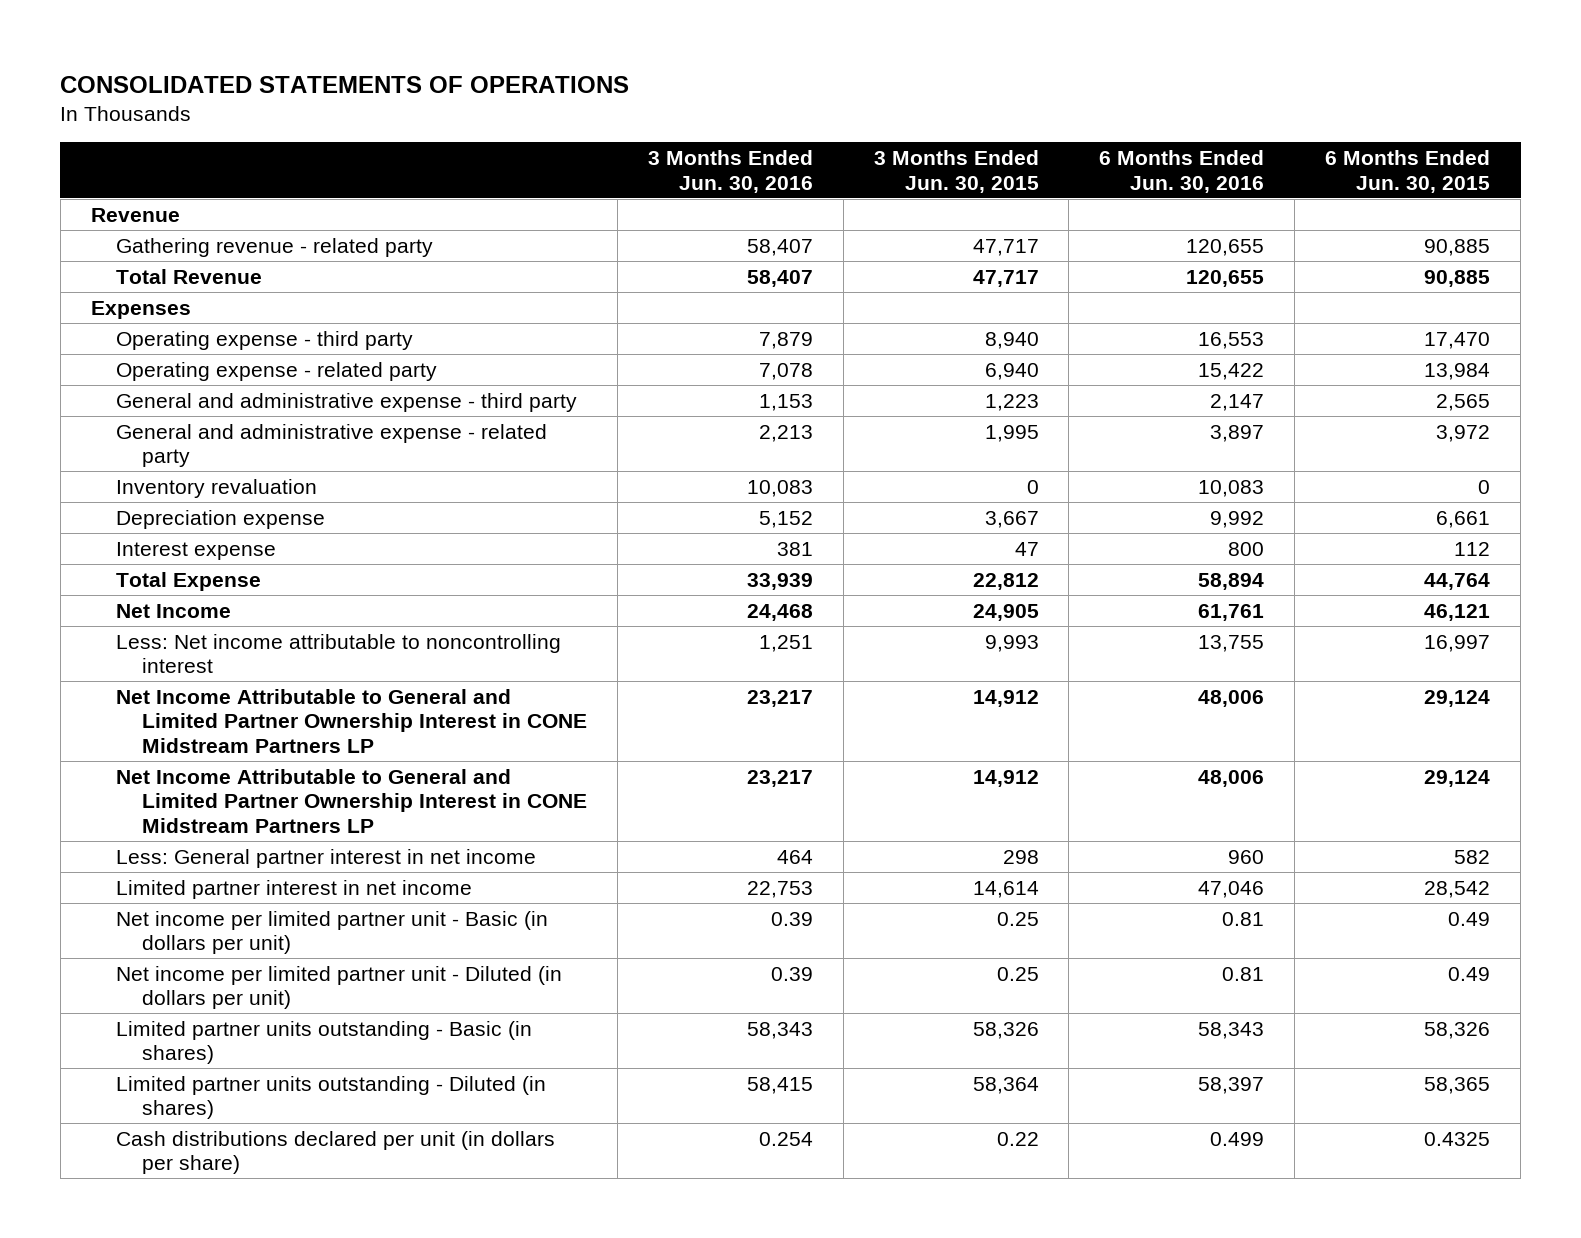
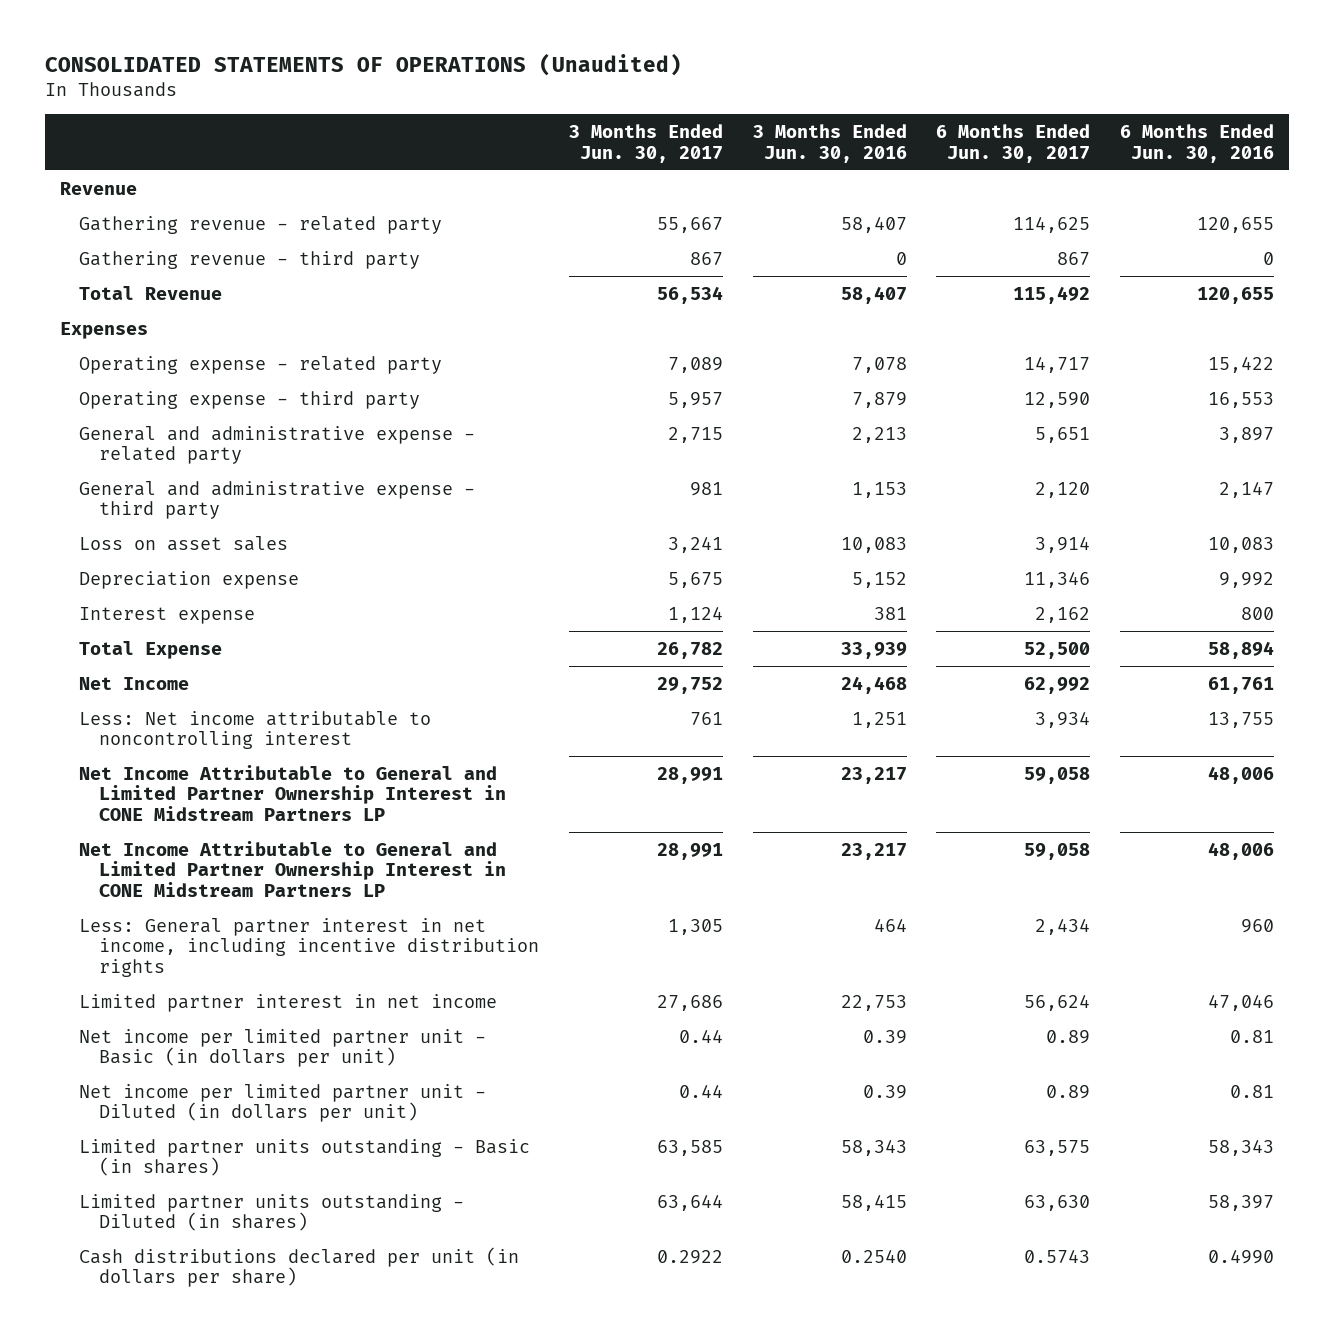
[60,76,630,94] CONSOLIDATED STATEMENTS OF OPERATIONS -> [44,53,682,77] CONSOLIDATED STATEMENTS OF OPERATIONS (Unaudited)
[873,149,1039,193] 3 Months Ended Jun. 30, 2015 -> none
[1325,149,1491,193] 6 Months Ended Jun. 30, 2015 -> none
none -> [568,123,723,163] 3 Months Ended Jun. 30, 2017
none -> [936,123,1091,163] 6 Months Ended Jun. 30, 2017
none -> [79,250,421,269] Gathering revenue - third party
[116,330,414,350] Operating expense - third party -> [79,390,421,409] Operating expense - third party
[116,392,578,412] General and administrative expense - third party -> [79,480,476,520] General and administrative expense - third party
[116,478,318,498] Inventory revaluation -> [79,535,289,551] Loss on asset sales
[116,848,537,868] Less: General partner interest in net income -> [79,917,540,978] Less: General partner interest in net income, including incentive distribution rights
[758,1131,813,1146] 0.254 -> [840,1249,907,1263] 0.2540
[1210,1131,1265,1146] 0.499 -> [1208,1249,1275,1264] 0.4990

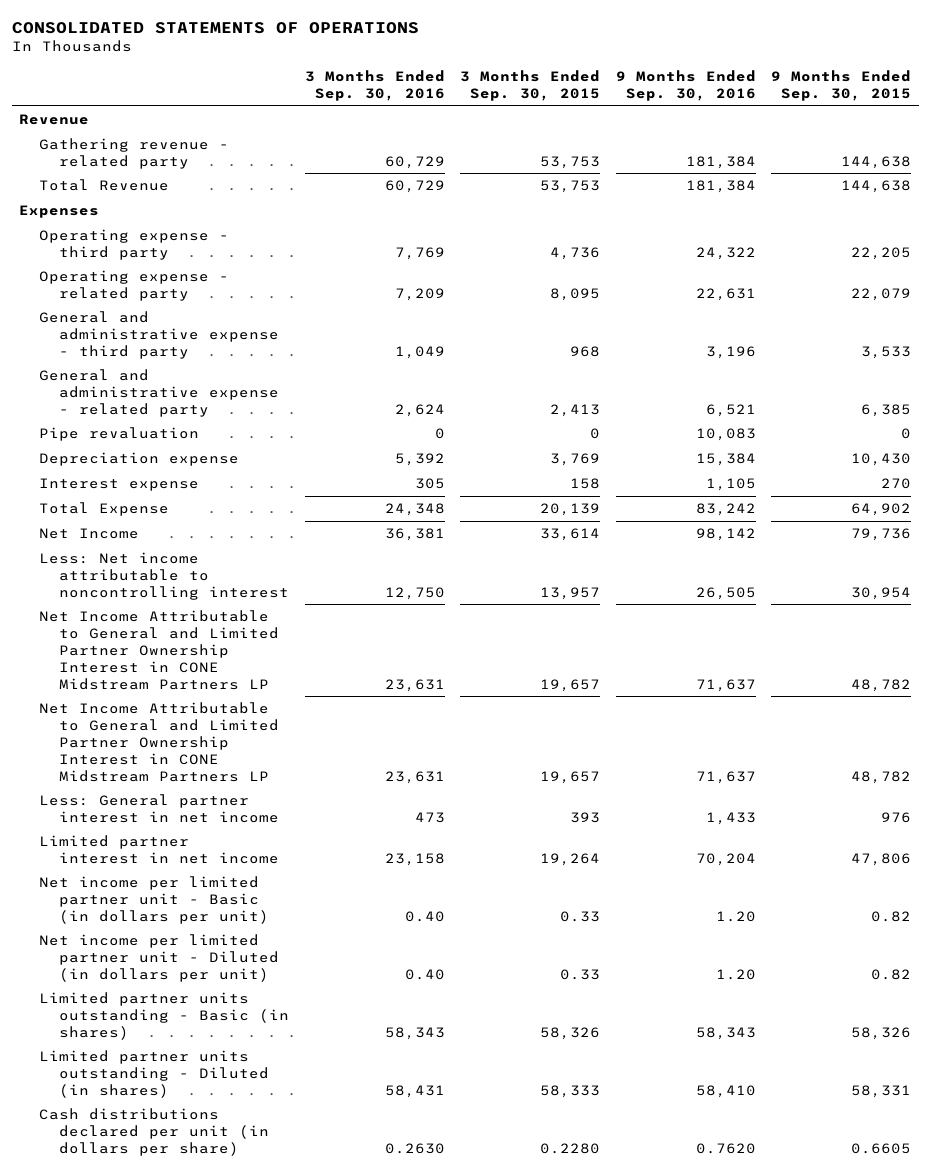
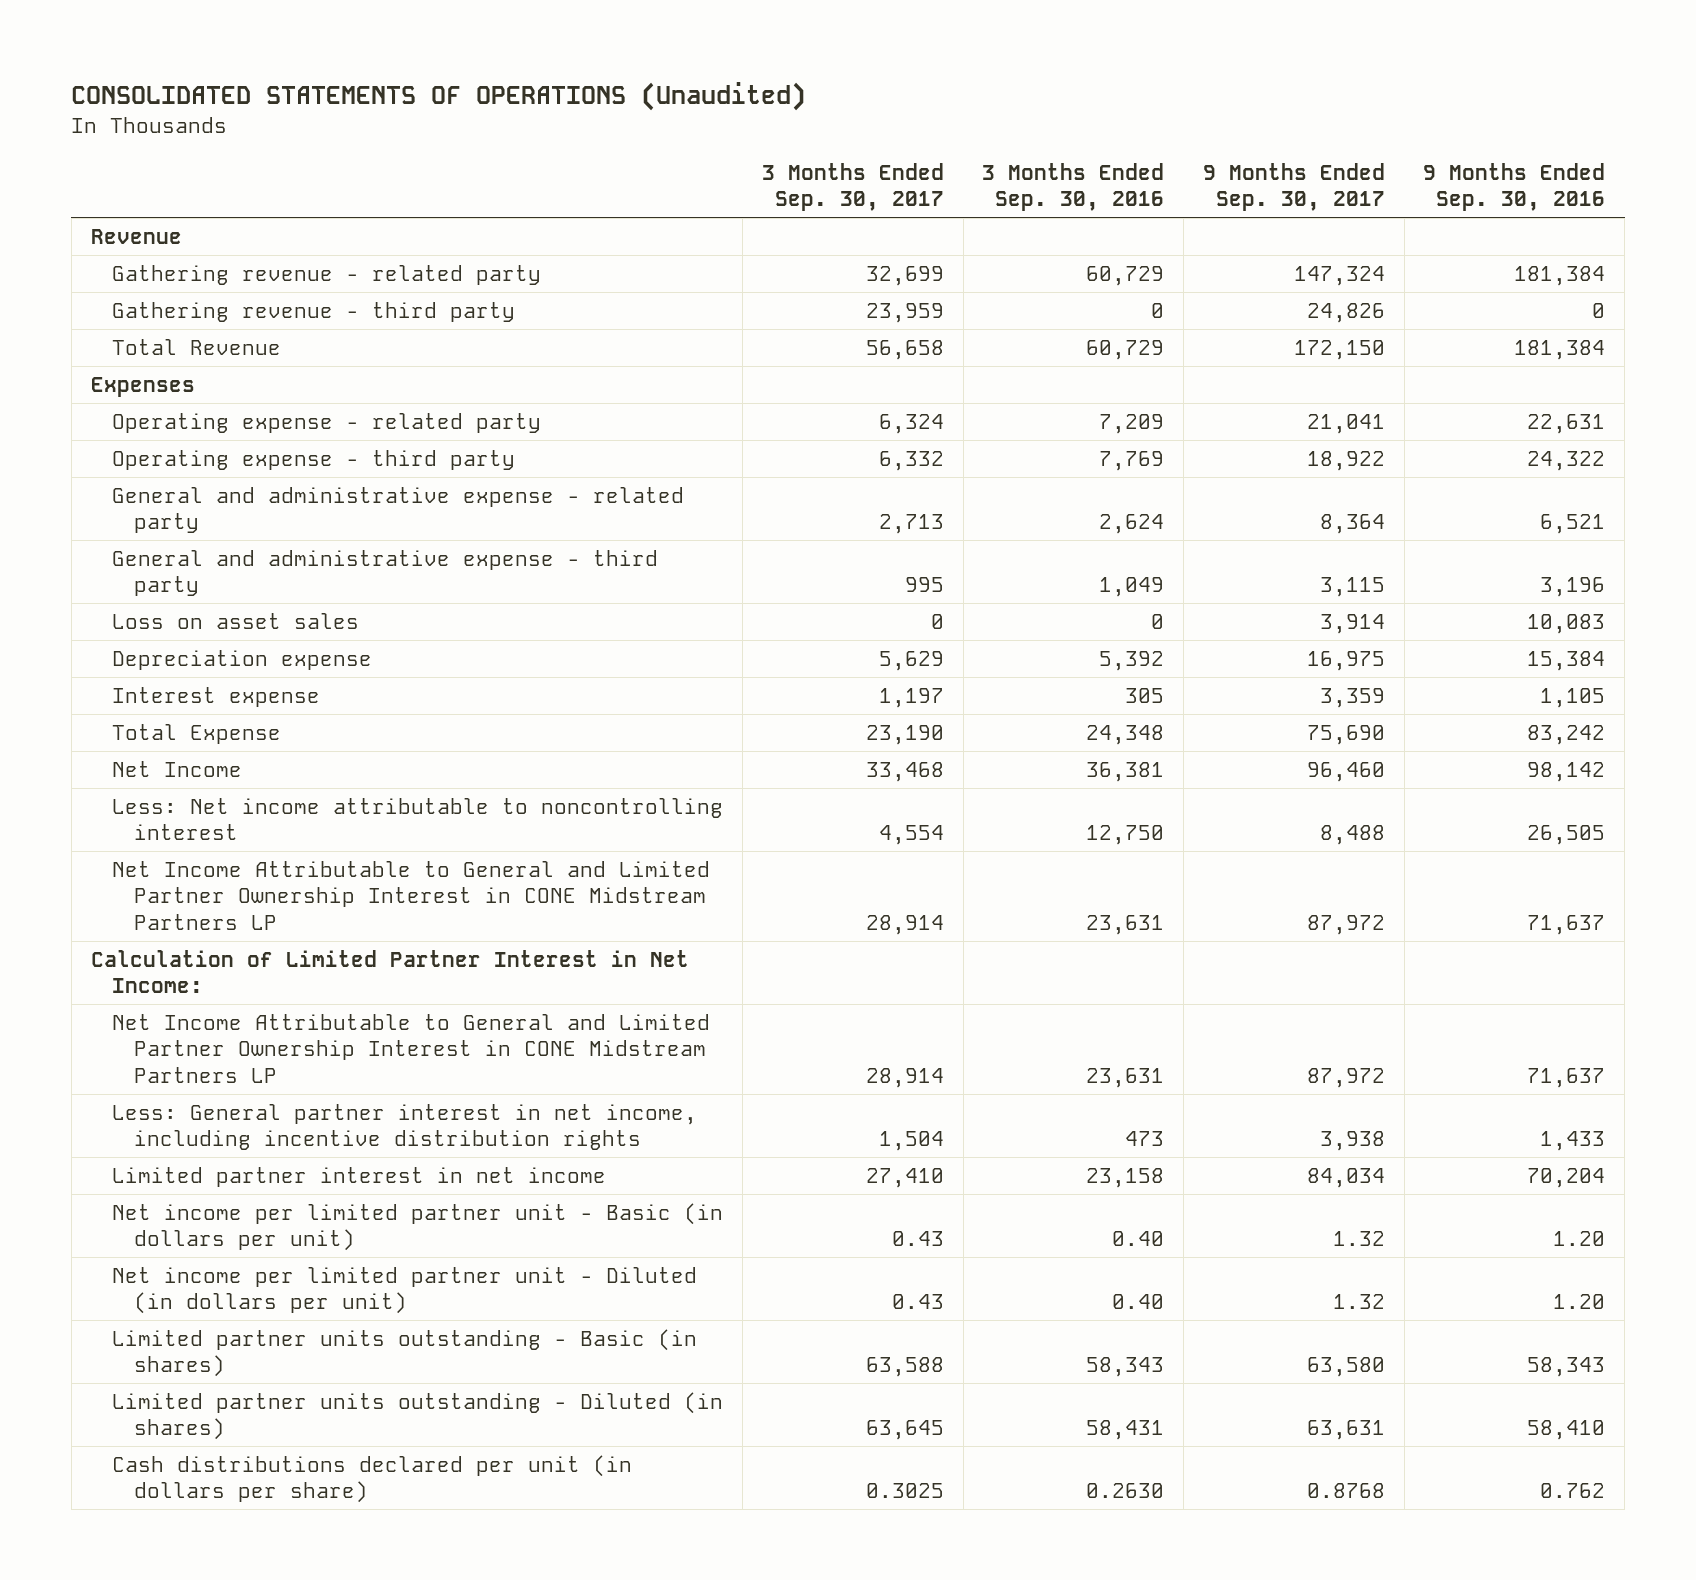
[11,21,419,34] CONSOLIDATED STATEMENTS OF OPERATIONS -> [71,82,807,112] CONSOLIDATED STATEMENTS OF OPERATIONS (Unaudited)
[460,70,601,102] 3 Months Ended Sep. 30, 2015 -> none
[771,70,912,102] 9 Months Ended Sep. 30, 2015 -> none
none -> [761,162,944,212] 3 Months Ended Sep. 30, 2017
none -> [1202,162,1385,212] 9 Months Ended Sep. 30, 2017
none -> [112,301,516,322] Gathering revenue - third party
[39,228,230,260] Operating expense - third party -> [112,449,516,470] Operating expense - third party
[39,310,280,359] General and administrative expense - third party -> [112,549,659,597] General and administrative expense - third party
[39,426,200,441] Pipe revaluation -> [112,612,360,629] Loss on asset sales
none -> [90,949,689,994] Calculation of Limited Partner Interest in Net Income:
[39,793,280,823] Less: General partner interest in net income -> [112,1103,698,1151] Less: General partner interest in net income, including incentive distribution rights
[695,1142,756,1154] 0.7620 -> [1540,1483,1606,1499] 0.762

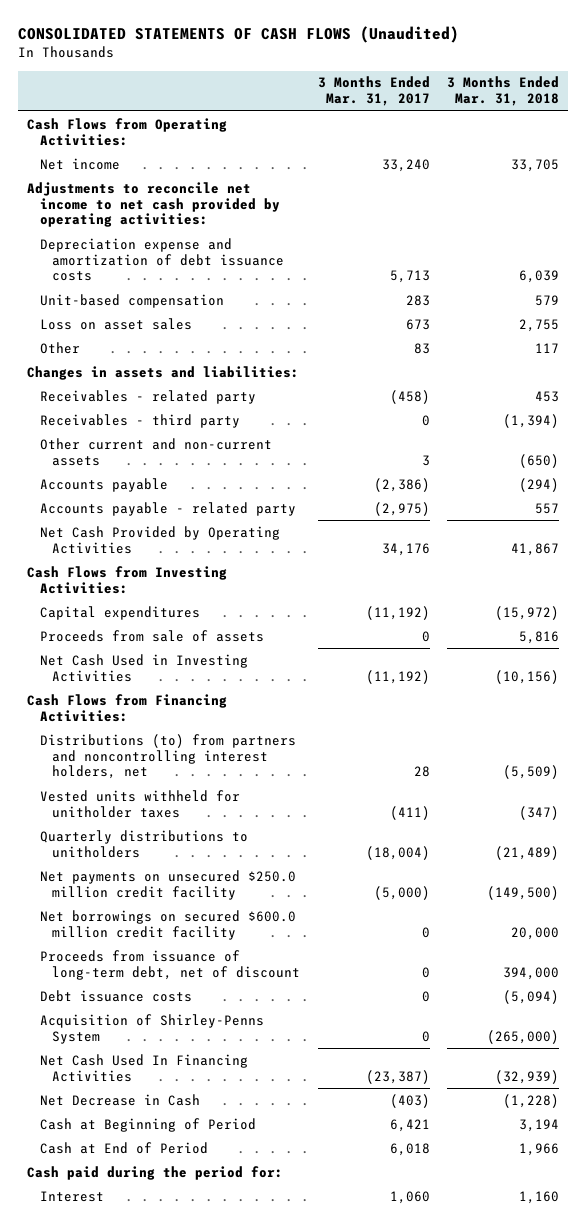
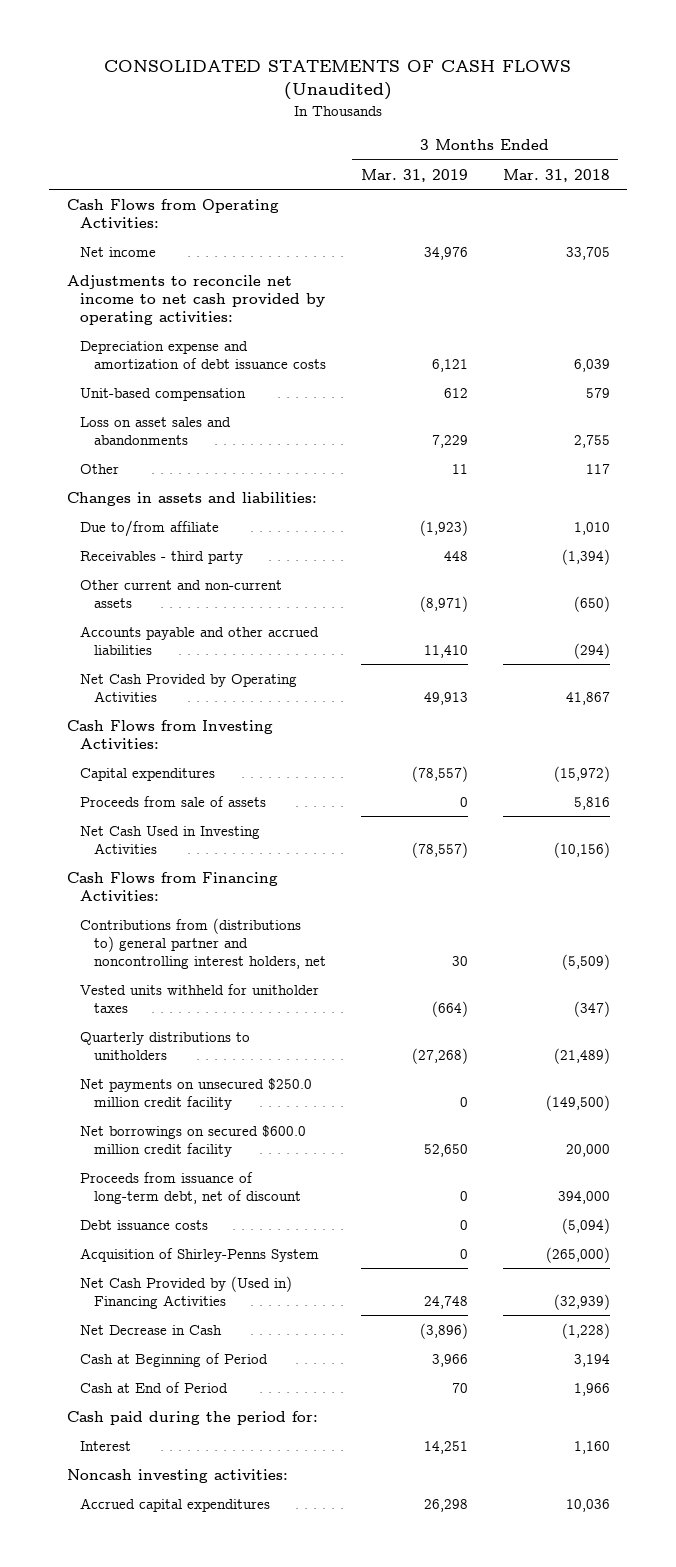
[317,76,430,107] 3 Months Ended Mar. 31, 2017 -> none
none -> [360,168,468,182] Mar. 31, 2019
[39,317,192,330] Loss on asset sales -> [80,416,232,445] Loss on asset sales and abandonments
[39,389,256,404] Receivables - related party -> none
none -> [80,519,220,537] Due to/from affiliate
[39,501,296,516] Accounts payable - related party -> none
[39,477,168,492] Accounts payable -> [80,625,320,655] Accounts payable and other accrued liabilities
[39,733,296,780] Distributions (to) from partners and noncontrolling interest holders, net -> [80,917,327,969] Contributions from (distributions to) general partner and noncontrolling interest holders, net
[39,1053,248,1082] Net Cash Used In Financing Activities -> [80,1275,293,1309] Net Cash Provided by (Used in) Financing Activities
none -> [66,1468,288,1483] Noncash investing activities:
none -> [80,1497,271,1512] Accrued capital expenditures

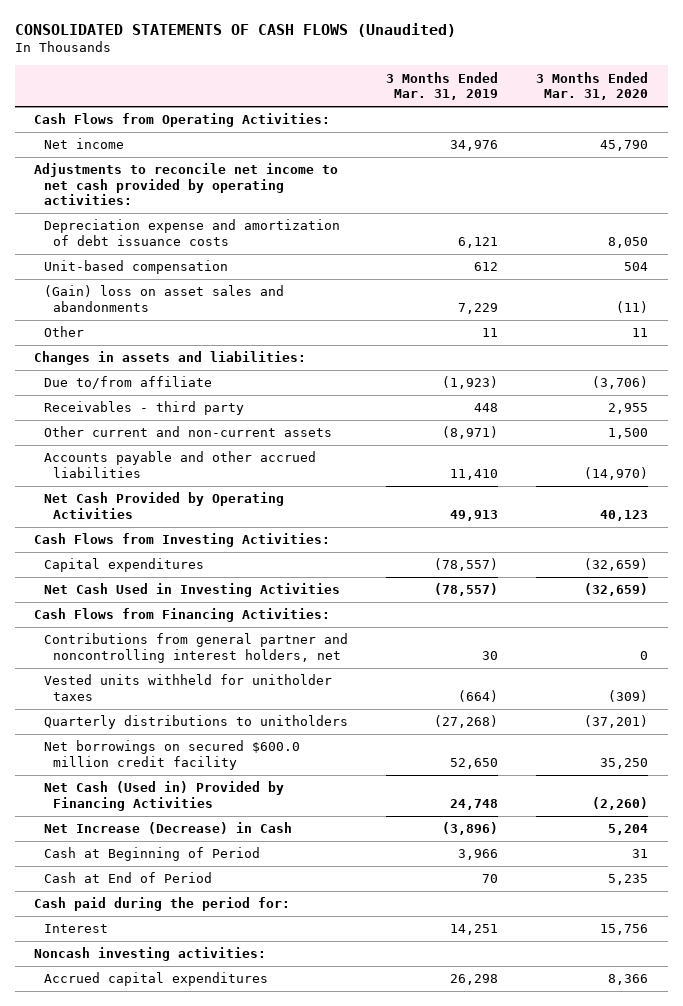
[502,168,610,182] Mar. 31, 2018 -> none
none -> [536,71,649,101] 3 Months Ended Mar. 31, 2020
[80,416,232,445] Loss on asset sales and abandonments -> [43,285,284,312] (Gain) loss on asset sales and abandonments
[80,795,267,807] Proceeds from sale of assets -> none
[80,917,327,969] Contributions from (distributions to) general partner and noncontrolling interest holders, net -> [43,633,348,663] Contributions from general partner and noncontrolling interest holders, net
[80,1077,313,1110] Net payments on unsecured $250.0 million credit facility -> none
[80,1171,302,1204] Proceeds from issuance of long-term debt, net of discount -> none
[80,1219,209,1230] Debt issuance costs -> none
[80,1247,320,1262] Acquisition of Shirley-Penns System -> none
[80,1275,293,1309] Net Cash Provided by (Used in) Financing Activities -> [43,781,284,811] Net Cash (Used in) Provided by Financing Activities
[80,1324,223,1335] Net Decrease in Cash -> [43,822,292,835] Net Increase (Decrease) in Cash

